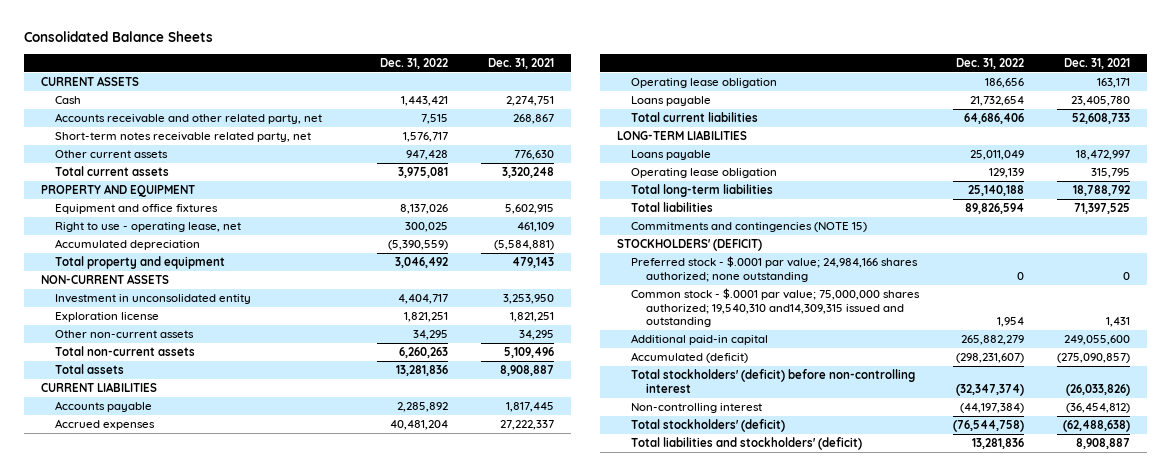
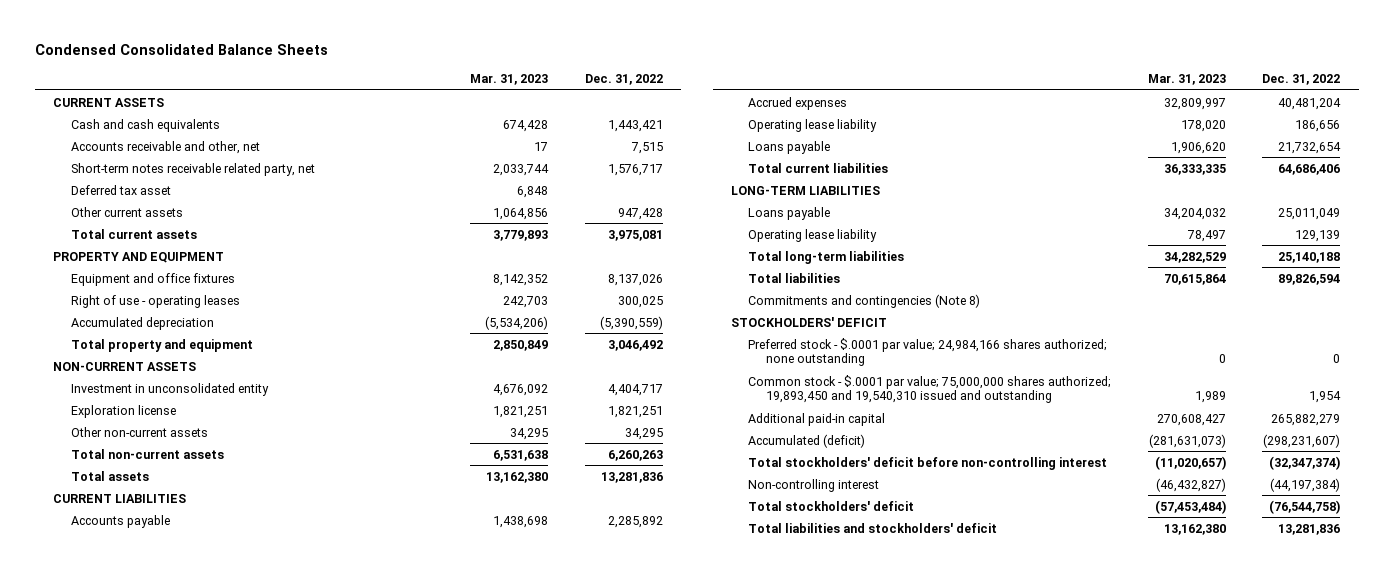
[23,31,213,43] Consolidated Balance Sheets -> [35,43,329,55] Condensed Consolidated Balance Sheets
[488,57,555,69] Dec. 31, 2021 -> none
none -> [470,74,549,86] Mar. 31, 2023
[55,96,82,105] Cash -> [70,118,220,132] Cash and cash equivalents
[55,113,323,125] Accounts receivable and other related party, net -> [70,140,260,154] Accounts receivable and other, net
none -> [70,184,171,195] Deferred tax asset
[55,222,242,233] Right to use - operating lease, net -> [70,294,240,308] Right of use - operating leases
[631,78,778,89] Operating lease obligation -> [748,118,878,132] Operating lease liability
[631,168,778,179] Operating lease obligation -> [748,228,878,242] Operating lease liability
[631,222,868,233] Commitments and contingencies (NOTE 15) -> [748,293,981,308] Commitments and contingencies (Note 8)
[616,239,762,252] STOCKHOLDERS' (DEFICIT) -> [730,316,887,327] STOCKHOLDERS' DEFICIT
[631,288,921,328] Common stock - $.0001 par value; 75,000,000 shares authorized; 19,540,310 and14,309,315 issued and outstanding -> [748,374,1112,404] Common stock - $.0001 par value; 75,000,000 shares authorized; 19,893,450 and 19,540,310 issued and outstanding
[631,369,916,393] Total stockholders' (deficit) before non-controlling interest -> [748,456,1108,470] Total stockholders' deficit before non-controlling interest
[631,419,786,433] Total stockholders' (deficit) -> [748,500,915,511] Total stockholders' deficit
[631,437,863,451] Total liabilities and stockholders' (deficit) -> [748,522,998,533] Total liabilities and stockholders' deficit

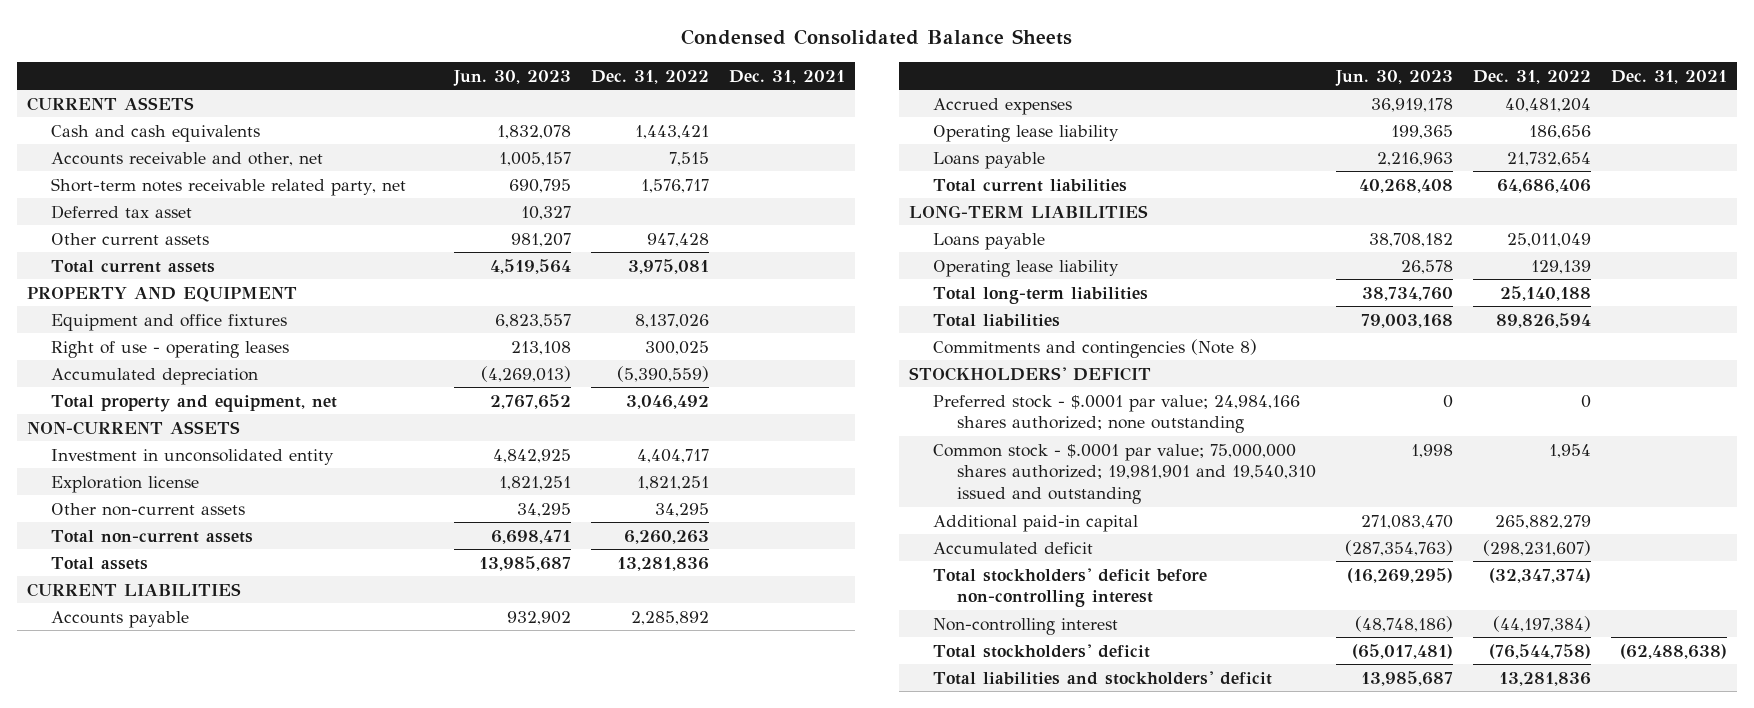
[470,74,549,86] Mar. 31, 2023 -> none
none -> [452,69,571,86] Jun. 30, 2023
none -> [728,69,845,84] Dec. 31, 2021
[70,338,253,352] Total property and equipment -> [50,394,337,412] Total property and equipment, net
[748,374,1112,404] Common stock - $.0001 par value; 75,000,000 shares authorized; 19,893,450 and 19,540,310 issued and outstanding -> [933,443,1317,505] Common stock - $.0001 par value; 75,000,000 shares authorized; 19,981,901 and 19,540,310 issued and outstanding
[748,433,866,448] Accumulated (deficit) -> [933,541,1094,554] Accumulated deficit

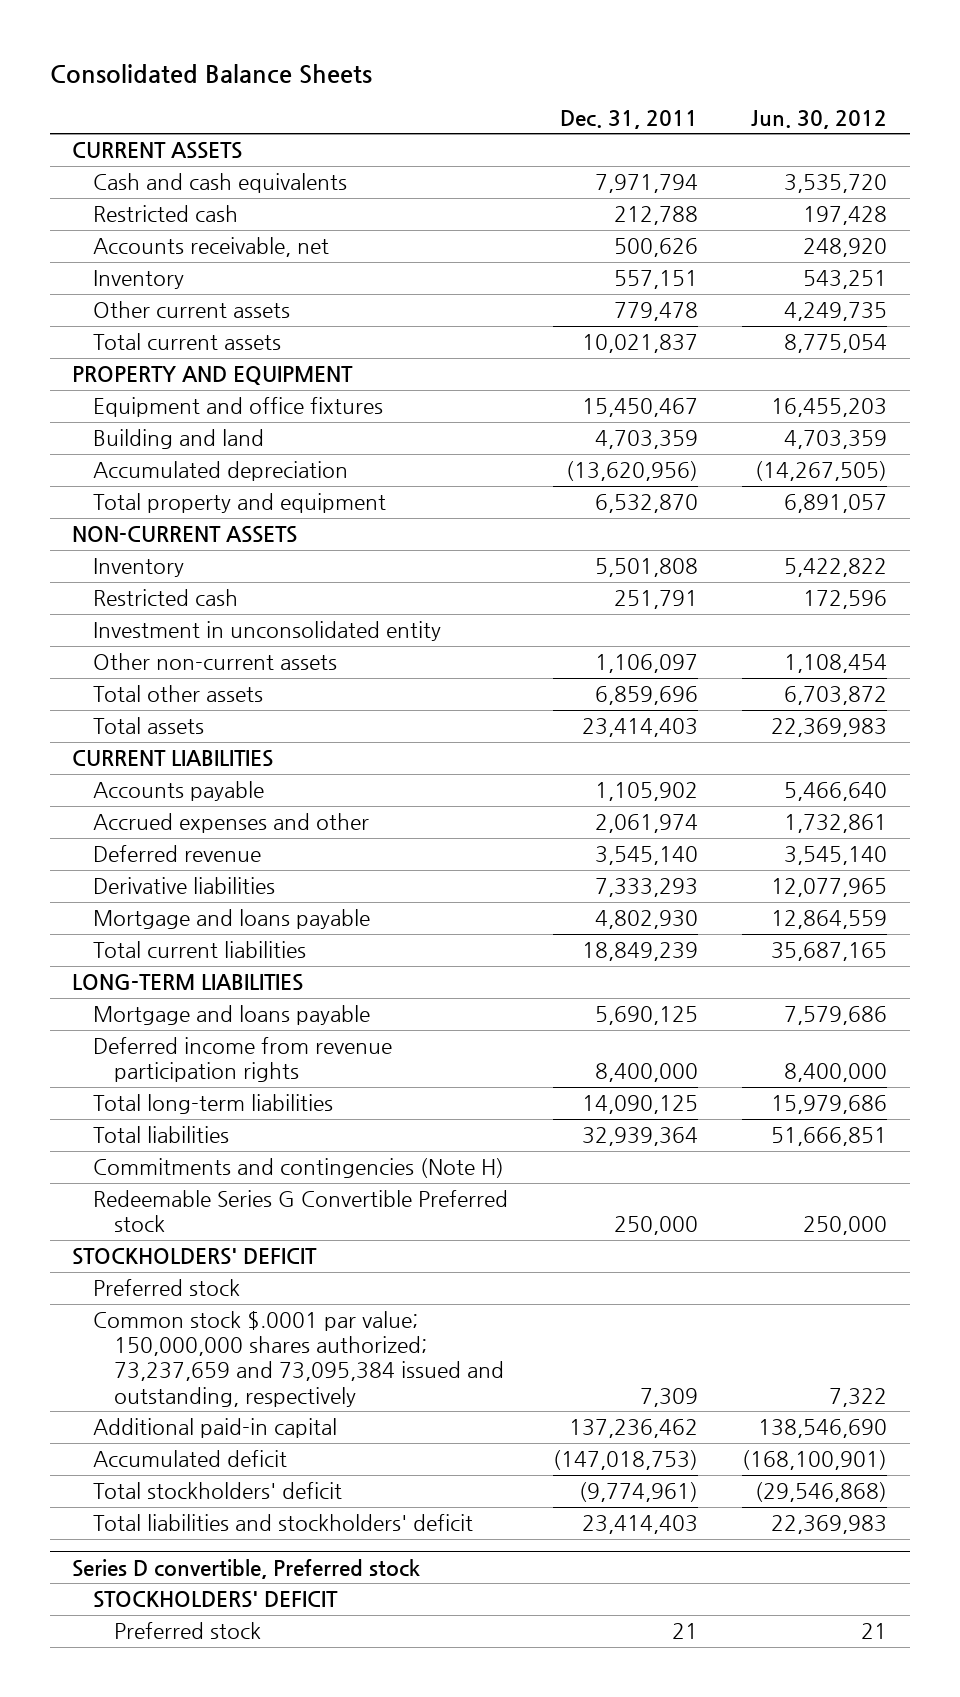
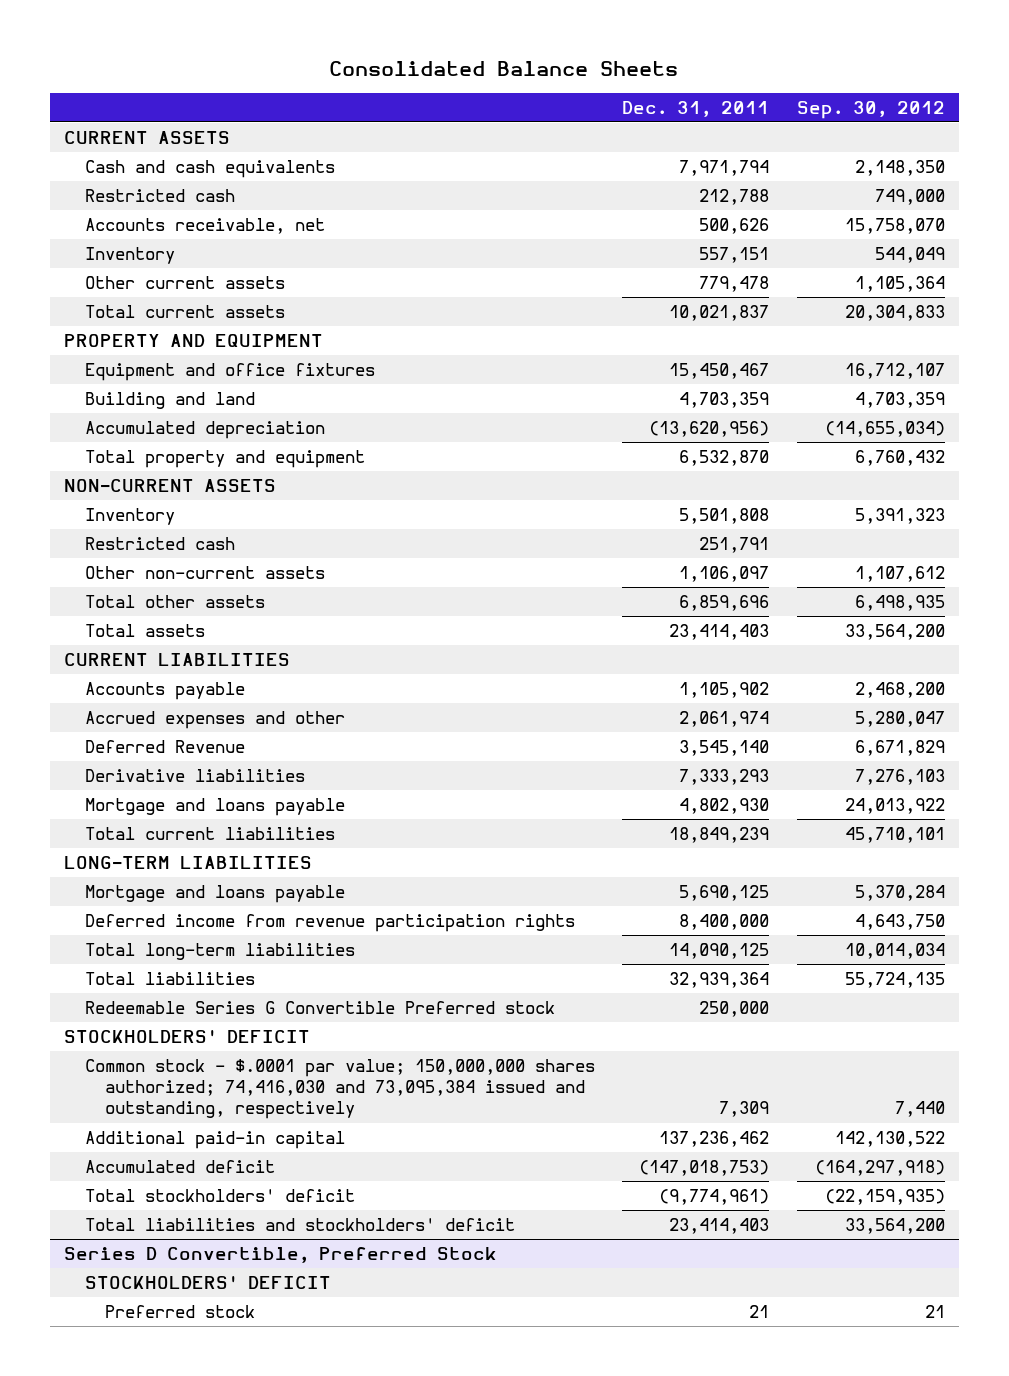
[751,109,888,129] Jun. 30, 2012 -> none
none -> [796,100,945,119] Sep. 30, 2012
[92,620,441,641] Investment in unconsolidated entity -> none
[92,844,261,862] Deferred revenue -> [84,739,245,753] Deferred Revenue
[92,1157,504,1178] Commitments and contingencies (Note H) -> none
[92,1278,240,1296] Preferred stock -> none
[92,1310,504,1407] Common stock $.0001 par value; 150,000,000 shares authorized; 73,237,659 and 73,095,384 issued and outstanding, respectively -> [84,1058,595,1120] Common stock - $.0001 par value; 150,000,000 shares authorized; 74,416,030 and 73,095,384 issued and outstanding, respectively
[72,1558,421,1579] Series D convertible, Preferred stock -> [63,1246,497,1263] Series D Convertible, Preferred Stock

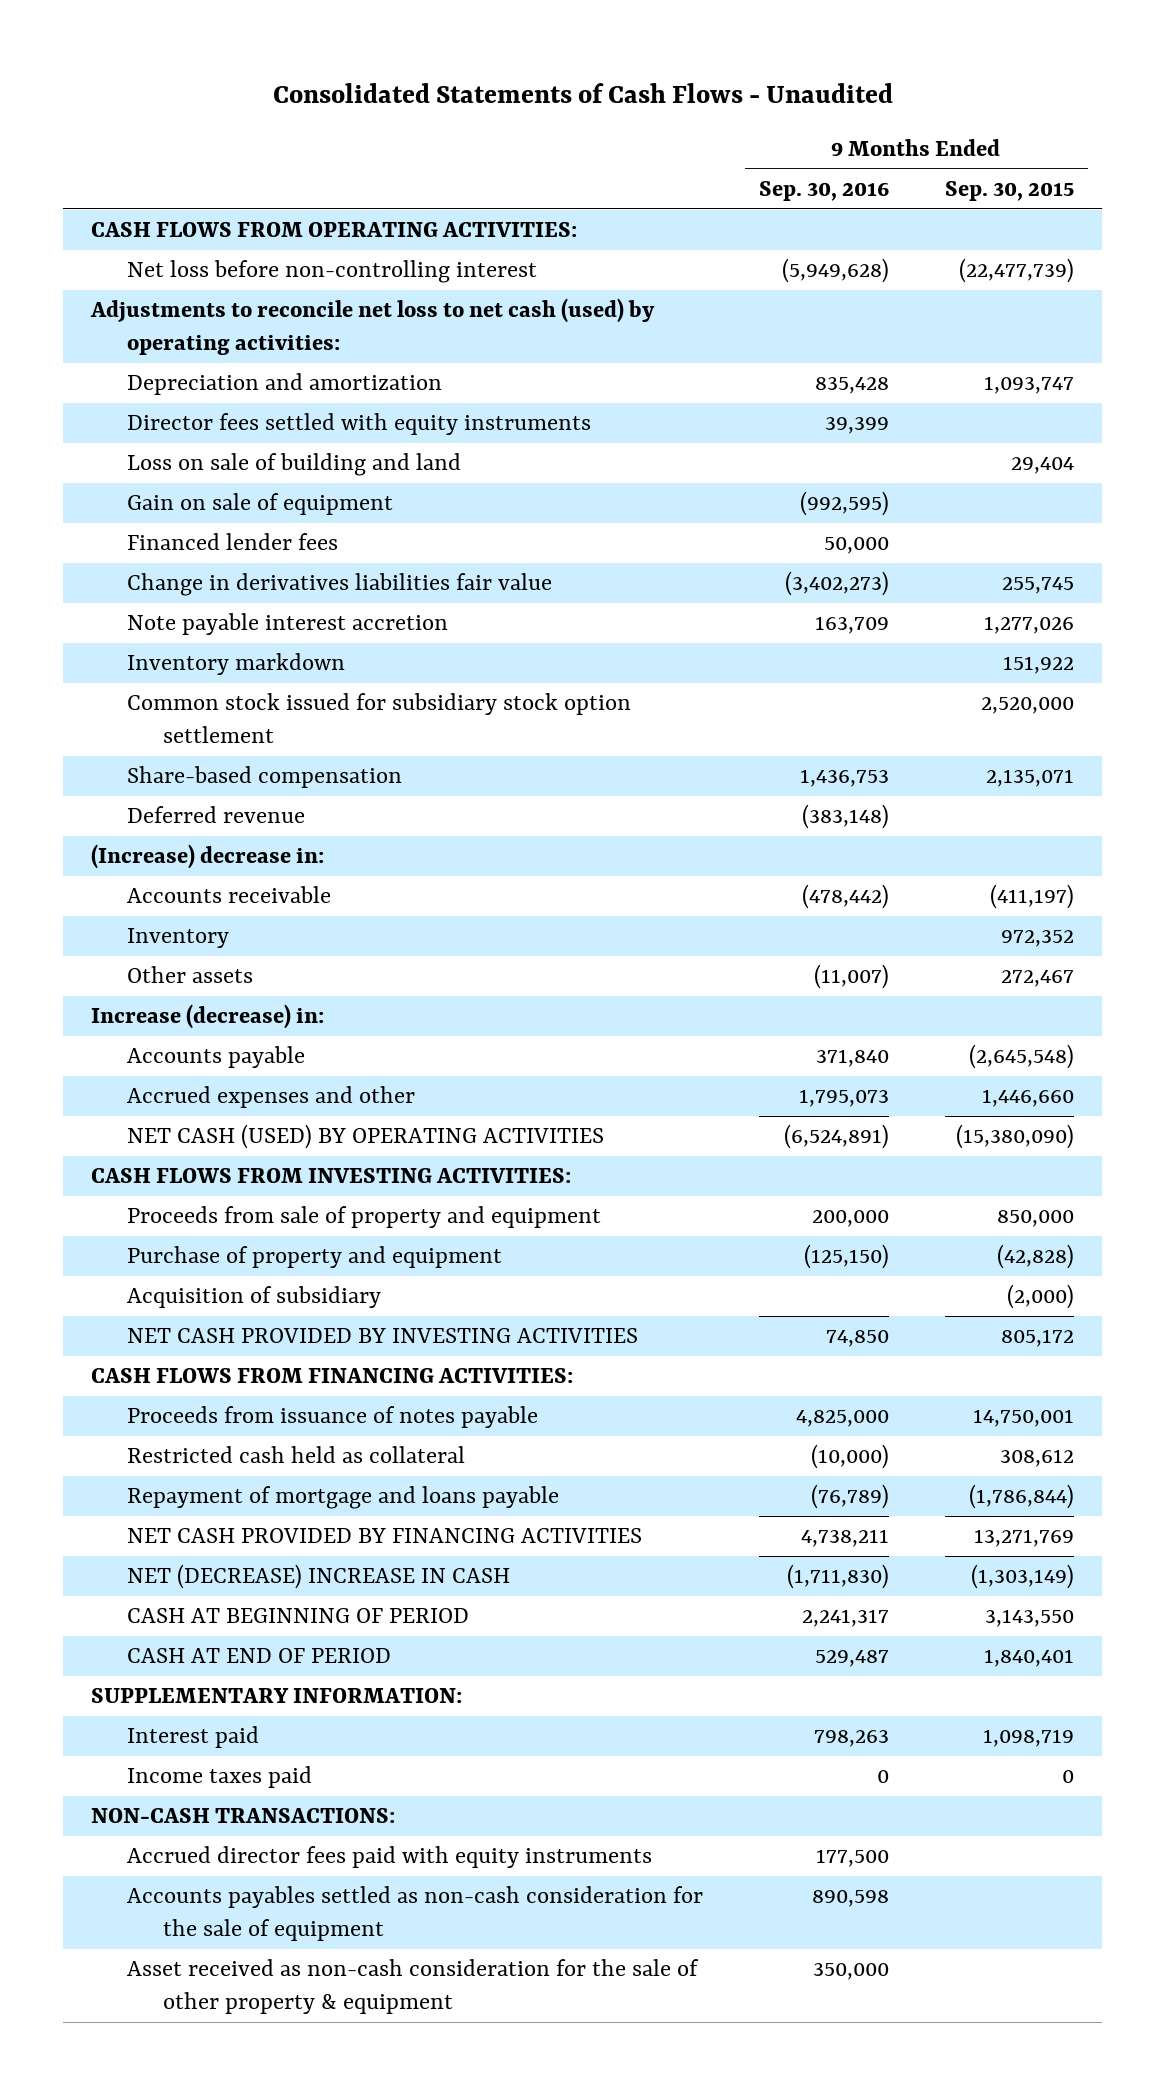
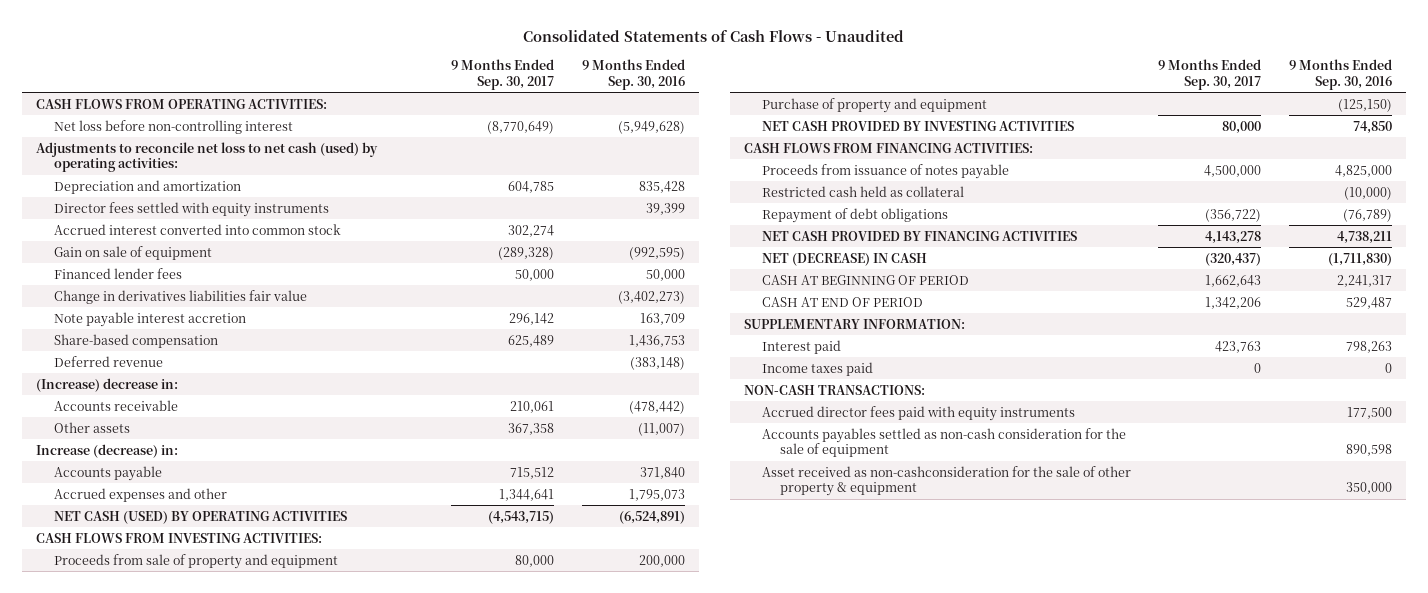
[944,181,1074,202] Sep. 30, 2015 -> none
none -> [450,59,554,90] 9 Months Ended Sep. 30, 2017
[127,453,462,477] Loss on sale of building and land -> none
none -> [54,223,342,235] Accrued interest converted into common stock
[127,653,346,676] Inventory markdown -> none
[127,693,632,744] Common stock issued for subsidiary stock option settlement -> none
[127,928,230,949] Inventory -> none
[127,1286,382,1309] Acquisition of subsidiary -> none
[127,1486,560,1510] Repayment of mortgage and loans payable -> [761,207,948,223] Repayment of debt obligations
[127,1564,511,1590] NET (DECREASE) INCREASE IN CASH -> [761,252,927,266] NET (DECREASE) IN CASH
[127,1959,700,2015] Asset received as non-cash consideration for the sale of other property & equipment -> [761,465,1131,497] Asset received as non-cashconsideration for the sale of other property & equipment

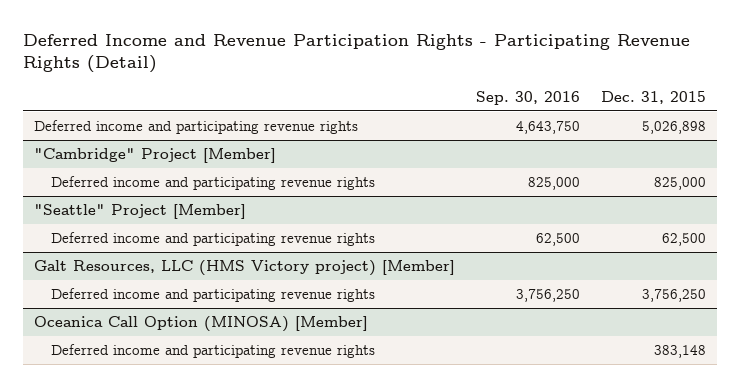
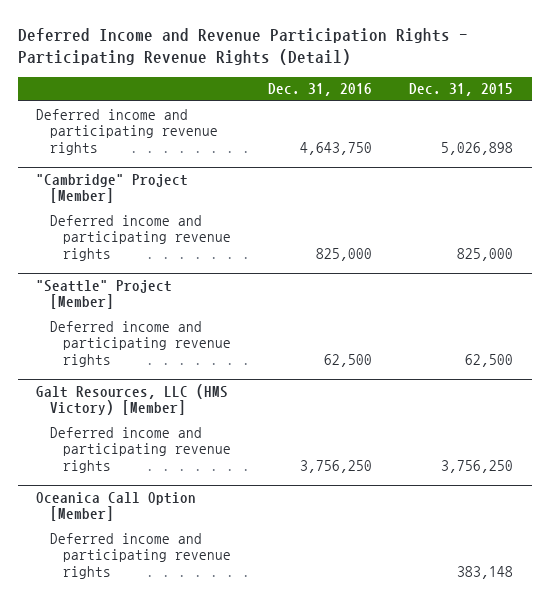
[475,90,580,105] Sep. 30, 2016 -> none
none -> [268,83,373,97] Dec. 31, 2016
[33,260,455,277] Galt Resources, LLC (HMS Victory project) [Member] -> [36,383,229,416] Galt Resources, LLC (HMS Victory) [Member]
[33,316,368,333] Oceanica Call Option (MINOSA) [Member] -> [36,491,197,522] Oceanica Call Option [Member]

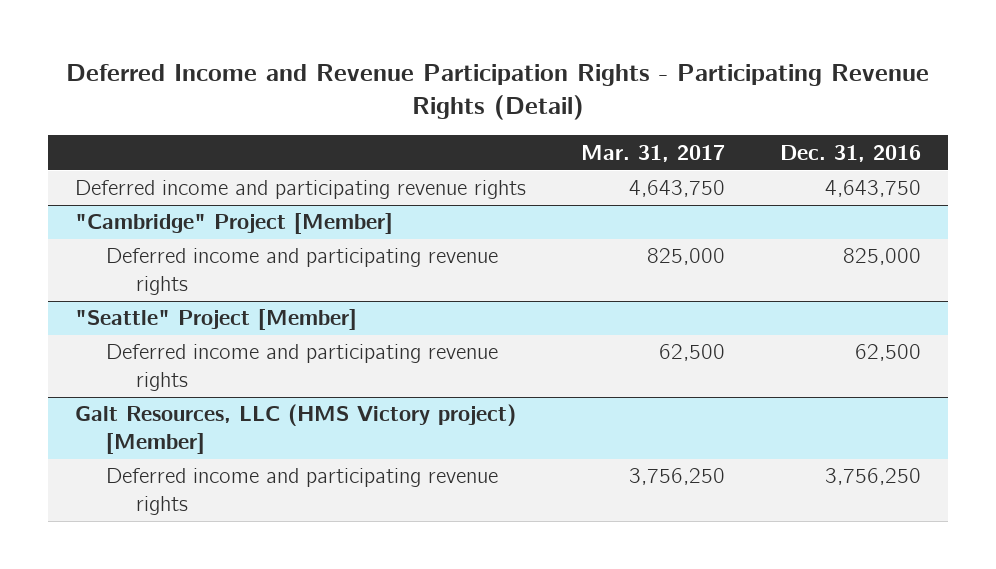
[409,83,514,97] Dec. 31, 2015 -> none
none -> [580,144,725,162] Mar. 31, 2017
[36,383,229,416] Galt Resources, LLC (HMS Victory) [Member] -> [74,404,516,454] Galt Resources, LLC (HMS Victory project) [Member]
[36,491,197,522] Oceanica Call Option [Member] -> none
[49,532,232,579] Deferred income and participating revenue rights -> none

